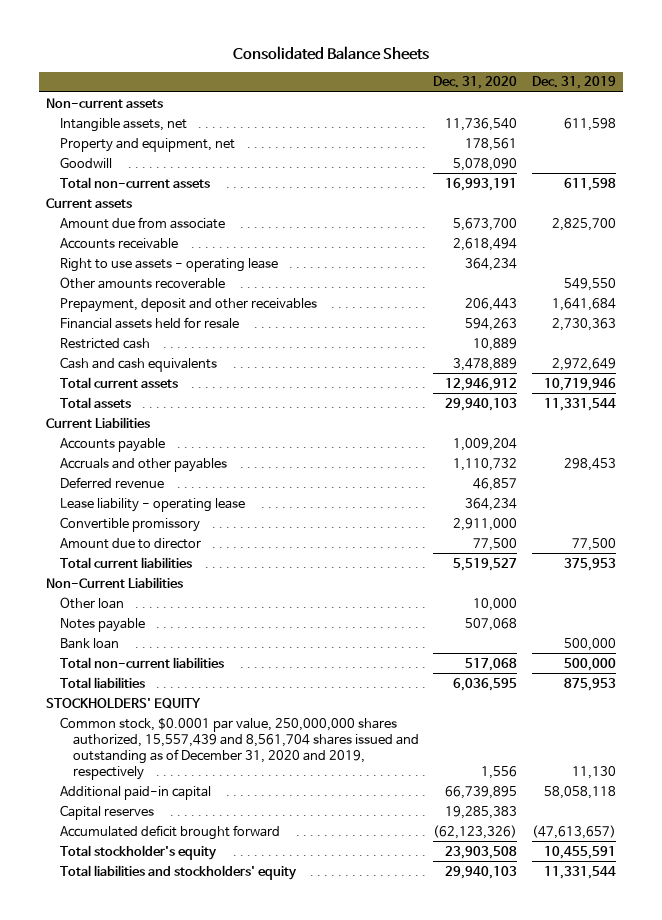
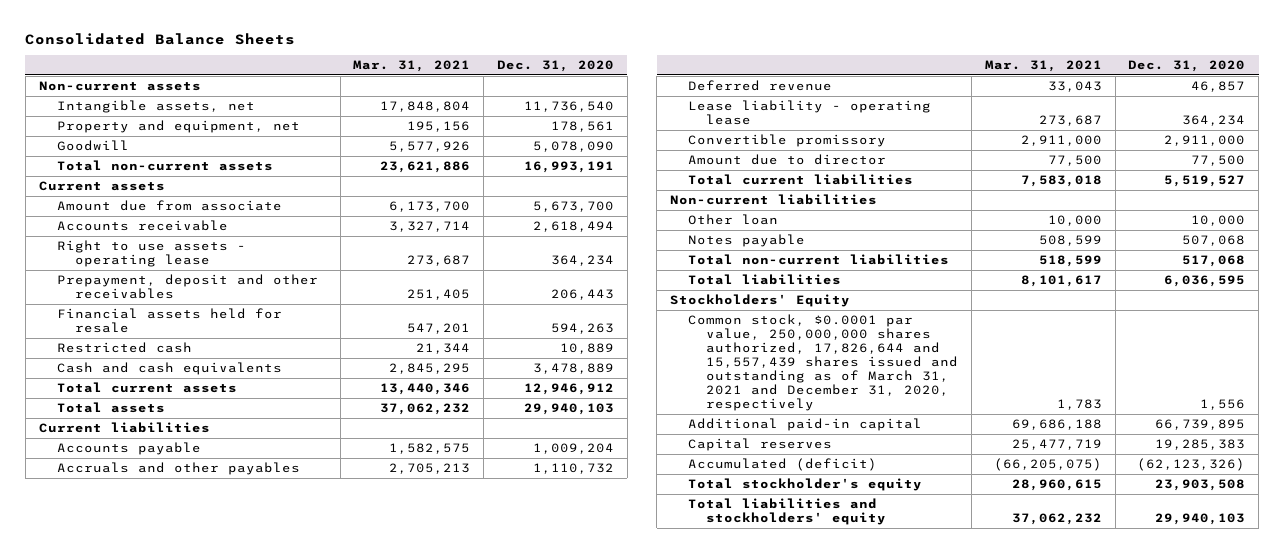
[531,76,616,90] Dec. 31, 2019 -> none
none -> [353,60,471,73] Mar. 31, 2021
[59,276,225,289] Other amounts recoverable -> none
[46,416,151,428] Current Liabilities -> [38,421,210,433] Current liabilities
[46,576,184,588] Non-Current Liabilities -> [669,193,877,205] Non-current liabilities
[59,637,119,649] Bank loan -> none
[46,697,202,709] STOCKHOLDERS' EQUITY -> [669,293,850,307] Stockholders' Equity
[59,716,419,780] Common stock, $0.0001 par value, 250,000,000 shares authorized, 15,557,439 and 8,561,704 shares issued and outstanding as of December 31, 2020 and 2019, respectively -> [688,313,959,411] Common stock, $0.0001 par value, 250,000,000 shares authorized, 17,826,644 and 15,557,439 shares issued and outstanding as of March 31, 2021 and December 31, 2020, respectively
[59,824,280,840] Accumulated deficit brought forward -> [688,457,878,471] Accumulated (deficit)

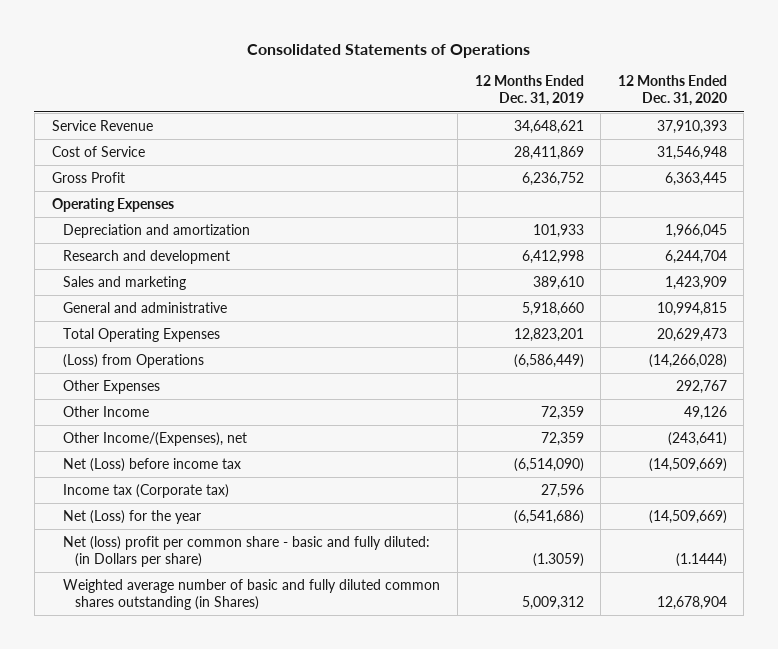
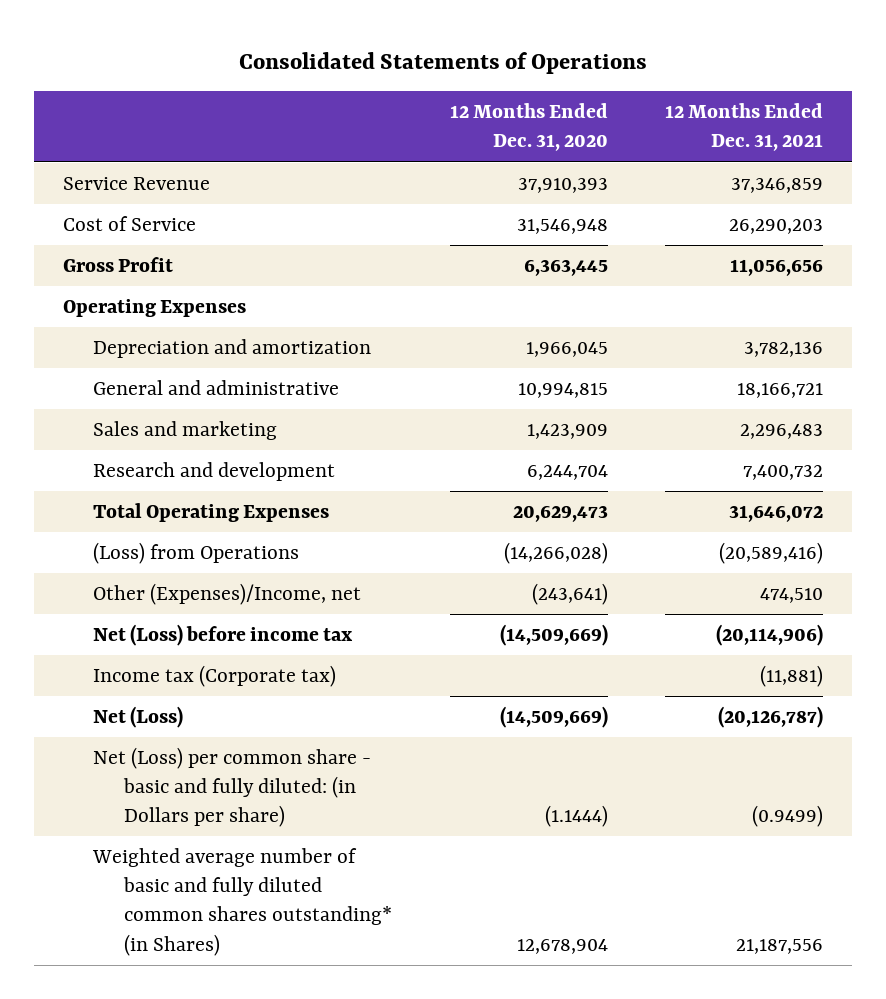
[474,75,584,107] 12 Months Ended Dec. 31, 2019 -> none
none -> [665,103,824,152] 12 Months Ended Dec. 31, 2021
[63,275,187,290] Sales and marketing -> [93,420,278,440] Sales and marketing
[63,249,231,264] Research and development -> [93,461,336,481] Research and development
[63,379,161,394] Other Expenses -> none
[63,405,150,417] Other Income -> none
[63,431,248,446] Other Income/(Expenses), net -> [93,582,362,605] Other (Expenses)/Income, net
[63,509,202,524] Net (Loss) for the year -> [93,705,184,728] Net (Loss)
[63,535,431,567] Net (loss) profit per common share - basic and fully diluted: (in Dollars per share) -> [93,746,372,828] Net (Loss) per common share - basic and fully diluted: (in Dollars per share)
[63,578,441,610] Weighted average number of basic and fully diluted common shares outstanding (in Shares) -> [92,847,393,956] Weighted average number of basic and fully diluted common shares outstanding* (in Shares)

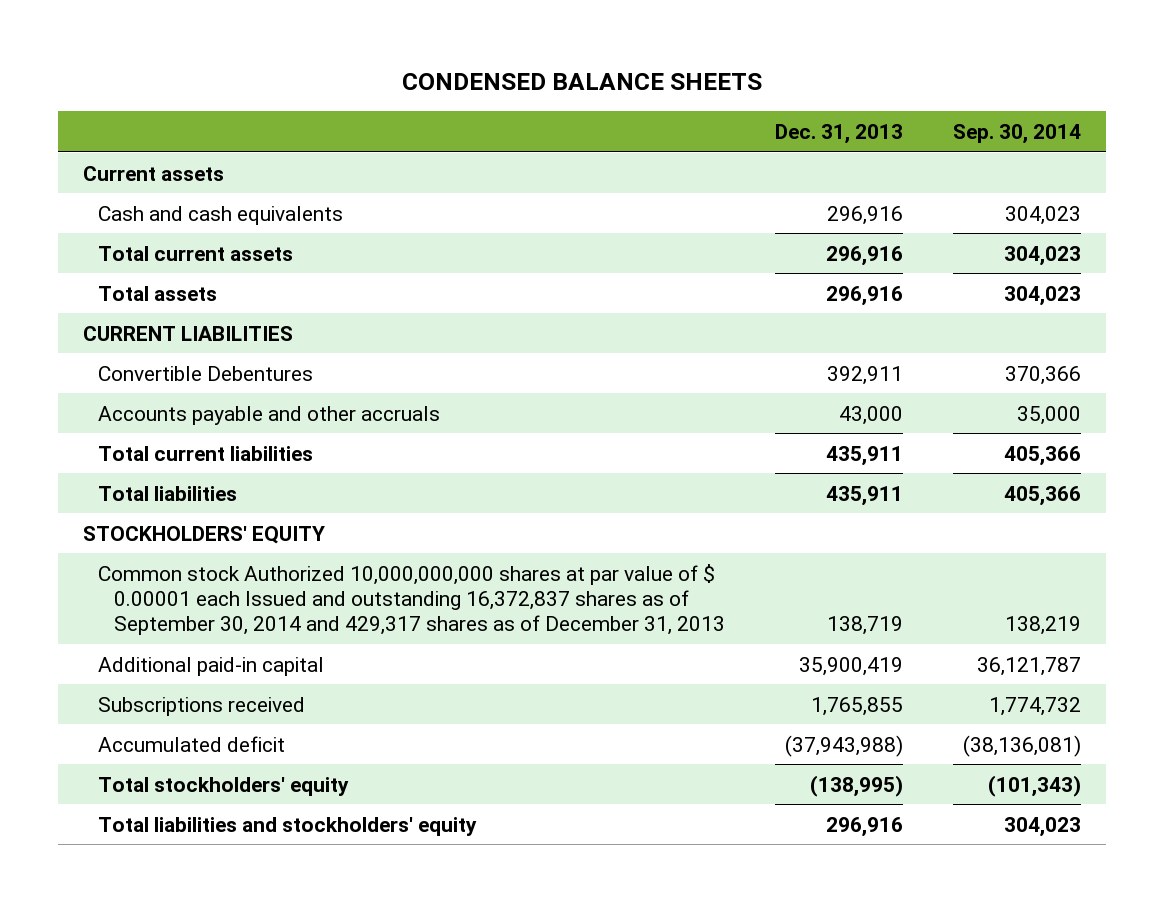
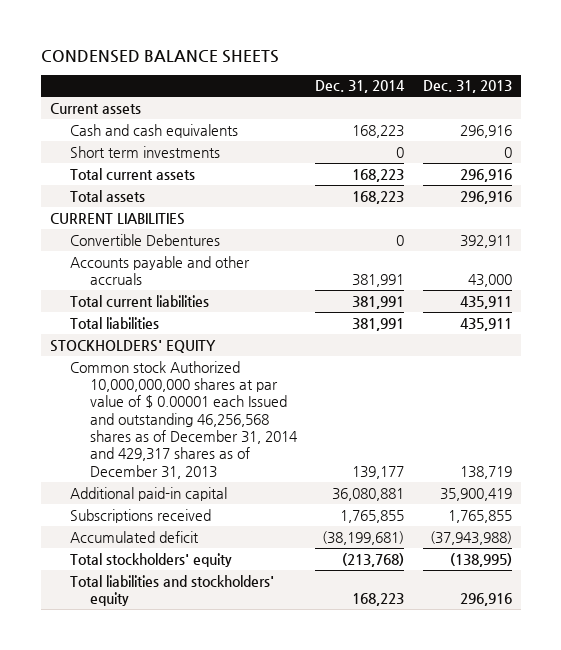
[953,124,1082,145] Sep. 30, 2014 -> none
none -> [315,80,406,94] Dec. 31, 2014
none -> [69,145,220,158] Short term investments
[98,563,726,635] Common stock Authorized 10,000,000,000 shares at par value of $ 0.00001 each Issued and outstanding 16,372,837 shares as of September 30, 2014 and 429,317 shares as of December 31, 2013 -> [69,360,298,479] Common stock Authorized 10,000,000,000 shares at par value of $ 0.00001 each Issued and outstanding 46,256,568 shares as of December 31, 2014 and 429,317 shares as of December 31, 2013

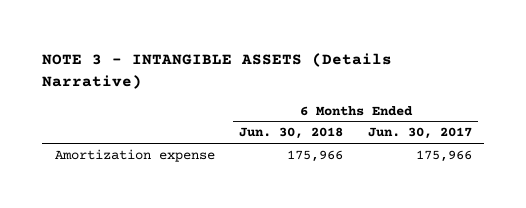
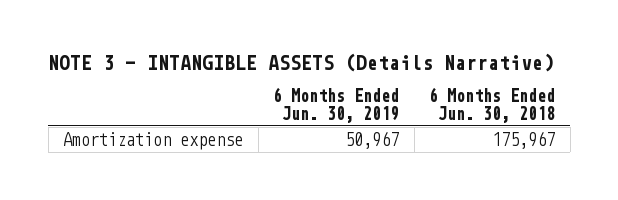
[367,127,472,140] Jun. 30, 2017 -> none
none -> [273,87,400,123] 6 Months Ended Jun. 30, 2019
[287,149,344,162] 175,966 -> [492,130,556,149] 175,967

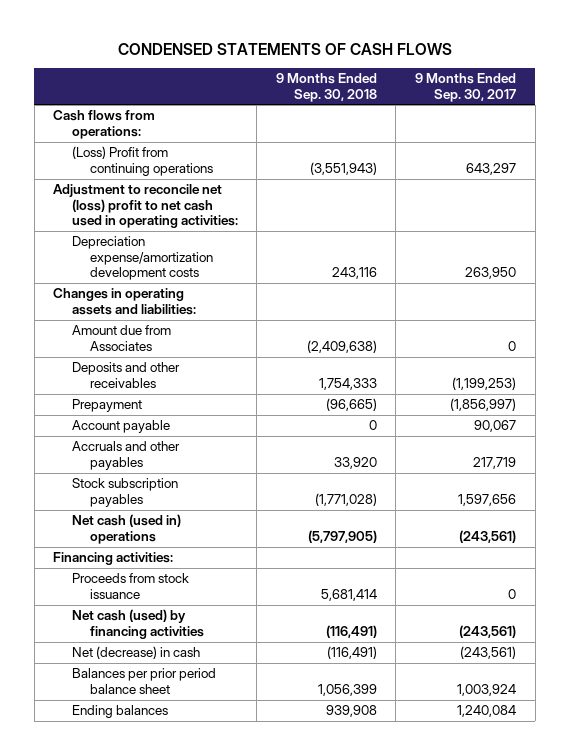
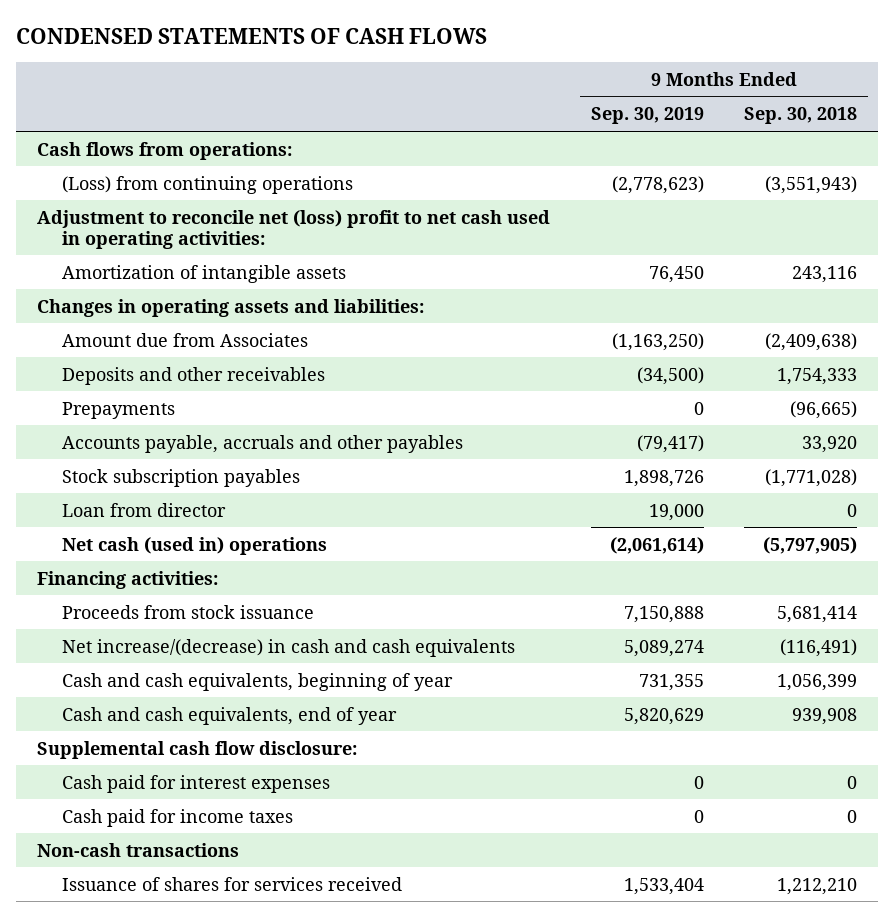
[415,73,517,102] 9 Months Ended Sep. 30, 2017 -> none
none -> [590,107,704,125] Sep. 30, 2019
[71,146,214,176] (Loss) Profit from continuing operations -> [62,175,354,194] (Loss) from continuing operations
[71,236,214,281] Depreciation expense/amortization development costs -> [62,264,347,283] Amortization of intangible assets
[71,441,180,470] Accruals and other payables -> none
[71,399,142,413] Prepayment -> [62,401,176,419] Prepayments
[71,420,170,434] Account payable -> [62,434,464,453] Accounts payable, accruals and other payables
[368,420,377,431] 0 -> [802,435,858,453] 33,920
none -> [62,502,227,517] Loan from director
[71,609,205,639] Net cash (used) by financing activities -> none
[71,646,200,660] Net (decrease) in cash -> [62,638,516,657] Net increase/(decrease) in cash and cash equivalents
[71,668,216,694] Balances per prior period balance sheet -> [62,672,454,691] Cash and cash equivalents, beginning of year
[71,705,168,719] Ending balances -> [62,706,398,725] Cash and cash equivalents, end of year
none -> [36,740,357,759] Supplemental cash flow disclosure:
none -> [62,774,331,793] Cash paid for interest expenses
none -> [62,808,294,827] Cash paid for income taxes
none -> [36,842,239,857] Non-cash transactions
none -> [62,876,403,891] Issuance of shares for services received

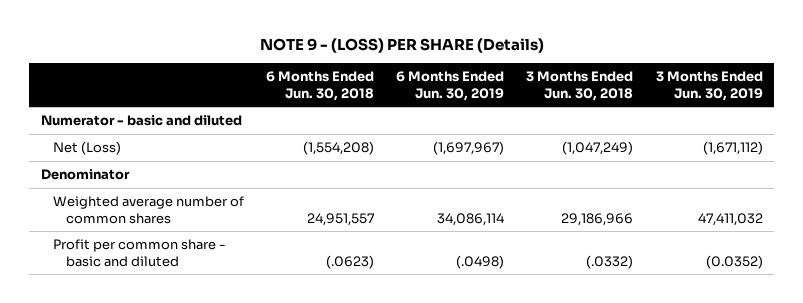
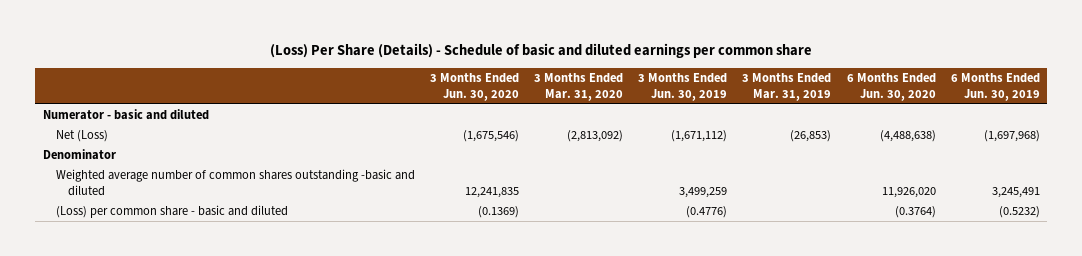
[259,37,544,53] NOTE 9 - (LOSS) PER SHARE (Details) -> [270,42,813,58] (Loss) Per Share (Details) - Schedule of basic and diluted earnings per common share
[266,70,375,101] 6 Months Ended Jun. 30, 2018 -> none
[526,70,634,101] 3 Months Ended Jun. 30, 2018 -> none
none -> [429,72,519,101] 3 Months Ended Jun. 30, 2020
none -> [533,72,623,101] 3 Months Ended Mar. 31, 2020
none -> [742,72,832,101] 3 Months Ended Mar. 31, 2019
none -> [846,72,936,101] 6 Months Ended Jun. 30, 2020
[433,141,505,156] (1,697,967) -> [983,130,1040,143] (1,697,968)
[53,196,245,224] Weighted average number of common shares -> [55,169,415,197] Weighted average number of common shares outstanding -basic and diluted
[437,212,505,226] 34,086,114 -> [991,187,1040,199] 3,245,491
[697,212,763,226] 47,411,032 -> [679,187,728,199] 3,499,259
[53,239,227,267] Profit per common share - basic and diluted -> [55,205,288,219] (Loss) per common share - basic and diluted
[456,254,505,269] (.0498) -> [998,206,1040,219] (0.5232)
[705,254,763,269] (0.0352) -> [686,206,728,219] (0.4776)

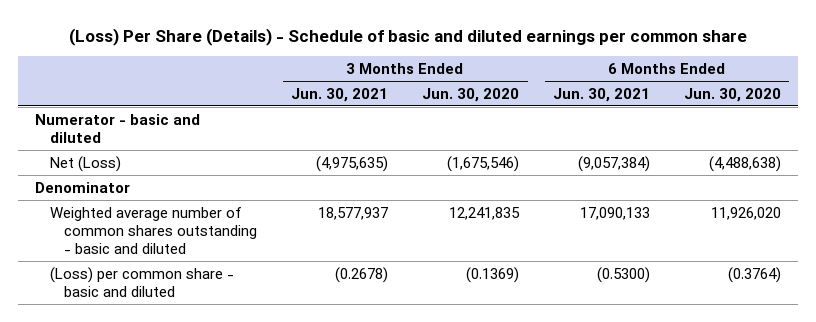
[533,72,623,101] 3 Months Ended Mar. 31, 2020 -> none
[638,72,728,101] 3 Months Ended Jun. 30, 2019 -> none
[742,72,832,101] 3 Months Ended Mar. 31, 2019 -> none
[950,72,1040,101] 6 Months Ended Jun. 30, 2019 -> none
none -> [291,87,389,102] Jun. 30, 2021
none -> [553,87,651,102] Jun. 30, 2021
[55,169,415,197] Weighted average number of common shares outstanding -basic and diluted -> [49,206,258,255] Weighted average number of common shares outstanding - basic and diluted

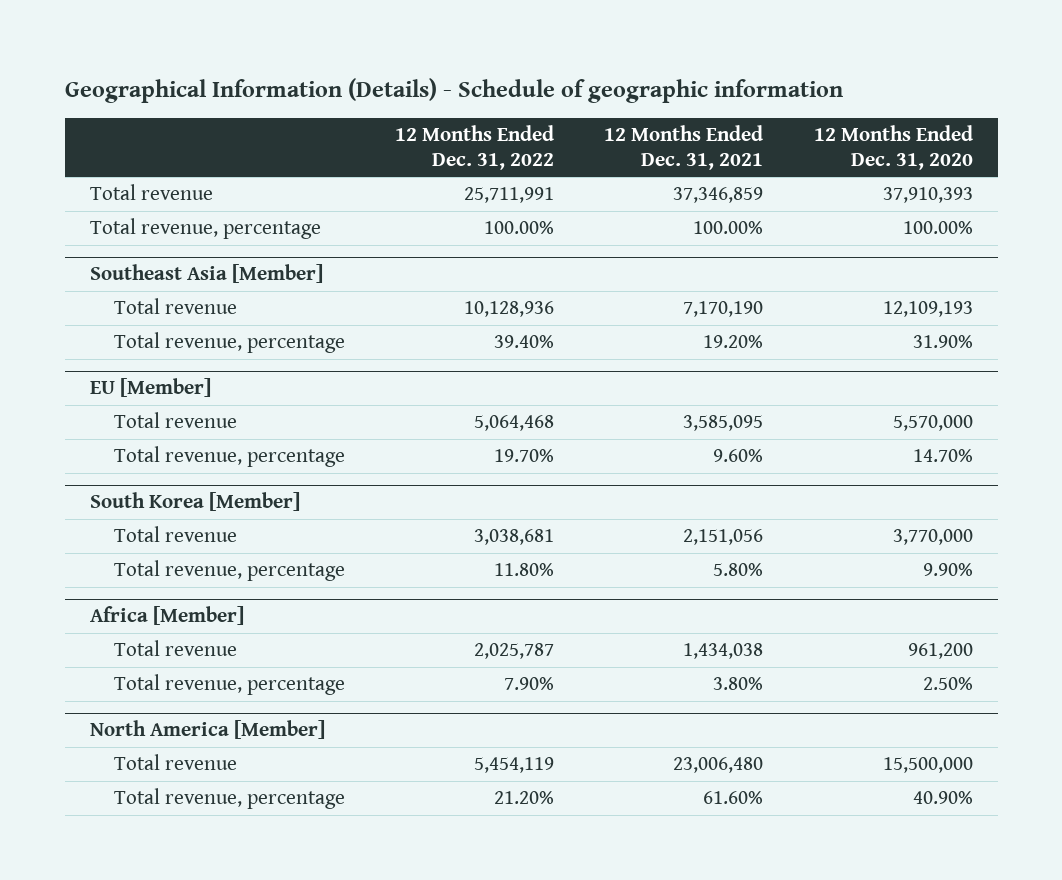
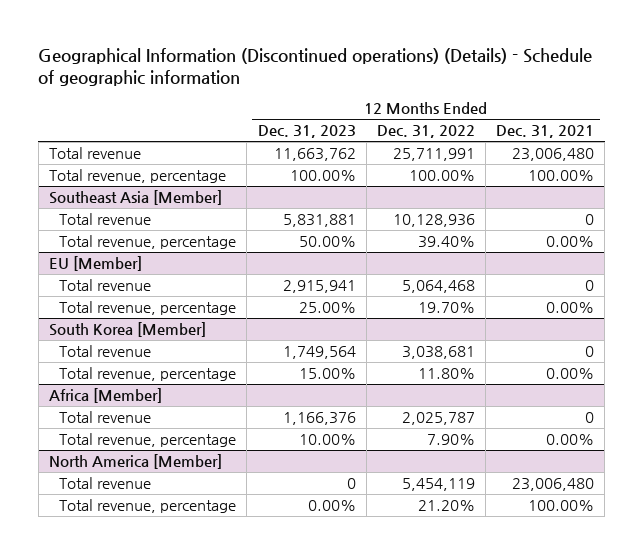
[64,78,843,104] Geographical Information (Details) - Schedule of geographic information -> [38,47,593,86] Geographical Information (Discontinued operations) (Details) - Schedule of geographic information
[813,125,973,170] 12 Months Ended Dec. 31, 2020 -> none
none -> [257,125,356,139] Dec. 31, 2023
[673,187,764,204] 37,346,859 -> [512,148,595,162] 23,006,480
[683,301,764,318] 7,170,190 -> [585,214,595,226] 0
[703,335,764,349] 19.20% -> [546,236,595,248] 0.00%
[683,415,764,432] 3,585,095 -> [585,280,595,292] 0
[713,449,764,463] 9.60% -> [546,302,595,314] 0.00%
[683,529,764,546] 2,151,056 -> [585,346,595,358] 0
[713,563,764,577] 5.80% -> [546,368,595,380] 0.00%
[683,643,764,660] 1,434,038 -> [585,412,595,424] 0
[713,677,764,691] 3.80% -> [546,434,595,446] 0.00%
[703,791,764,805] 61.60% -> [528,500,595,512] 100.00%

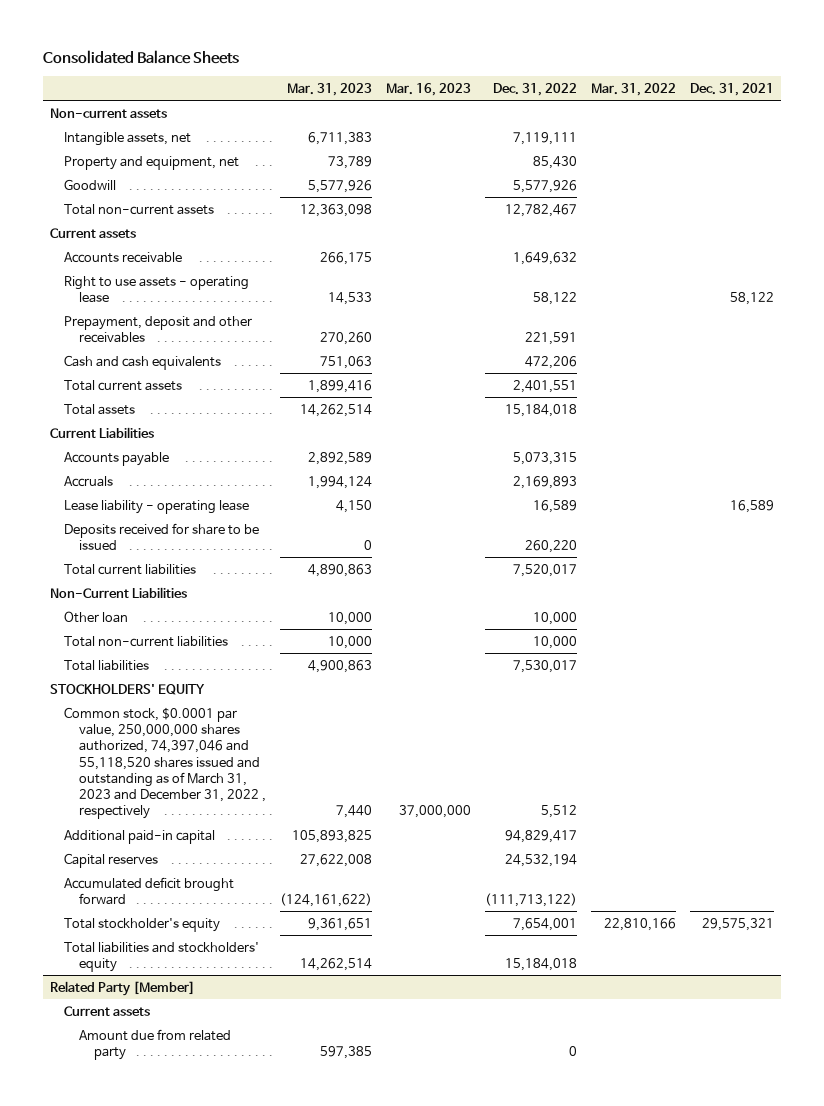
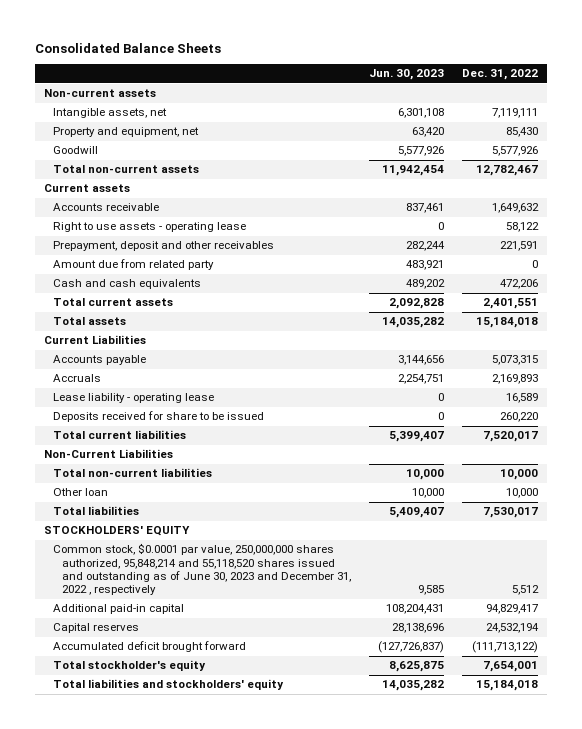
[286,83,372,97] Mar. 31, 2023 -> none
[386,83,472,97] Mar. 16, 2023 -> none
[591,83,677,97] Mar. 31, 2022 -> none
[690,83,775,97] Dec. 31, 2021 -> none
none -> [368,69,444,81] Jun. 30, 2023
none -> [52,259,214,271] Amount due from related party
[64,610,129,623] Other loan -> [52,488,108,497] Other loan
[64,706,266,820] Common stock, $0.0001 par value, 250,000,000 shares authorized, 74,397,046 and 55,118,520 shares issued and outstanding as of March 31, 2023 and December 31, 2022 , respectively -> [52,543,351,596] Common stock, $0.0001 par value, 250,000,000 shares authorized, 95,848,214 and 55,118,520 shares issued and outstanding as of June 30, 2023 and December 31, 2022 , respectively
[49,980,195,996] Related Party [Member] -> none
[64,1005,151,1016] Current assets -> none
[78,1028,231,1061] Amount due from related party -> none

